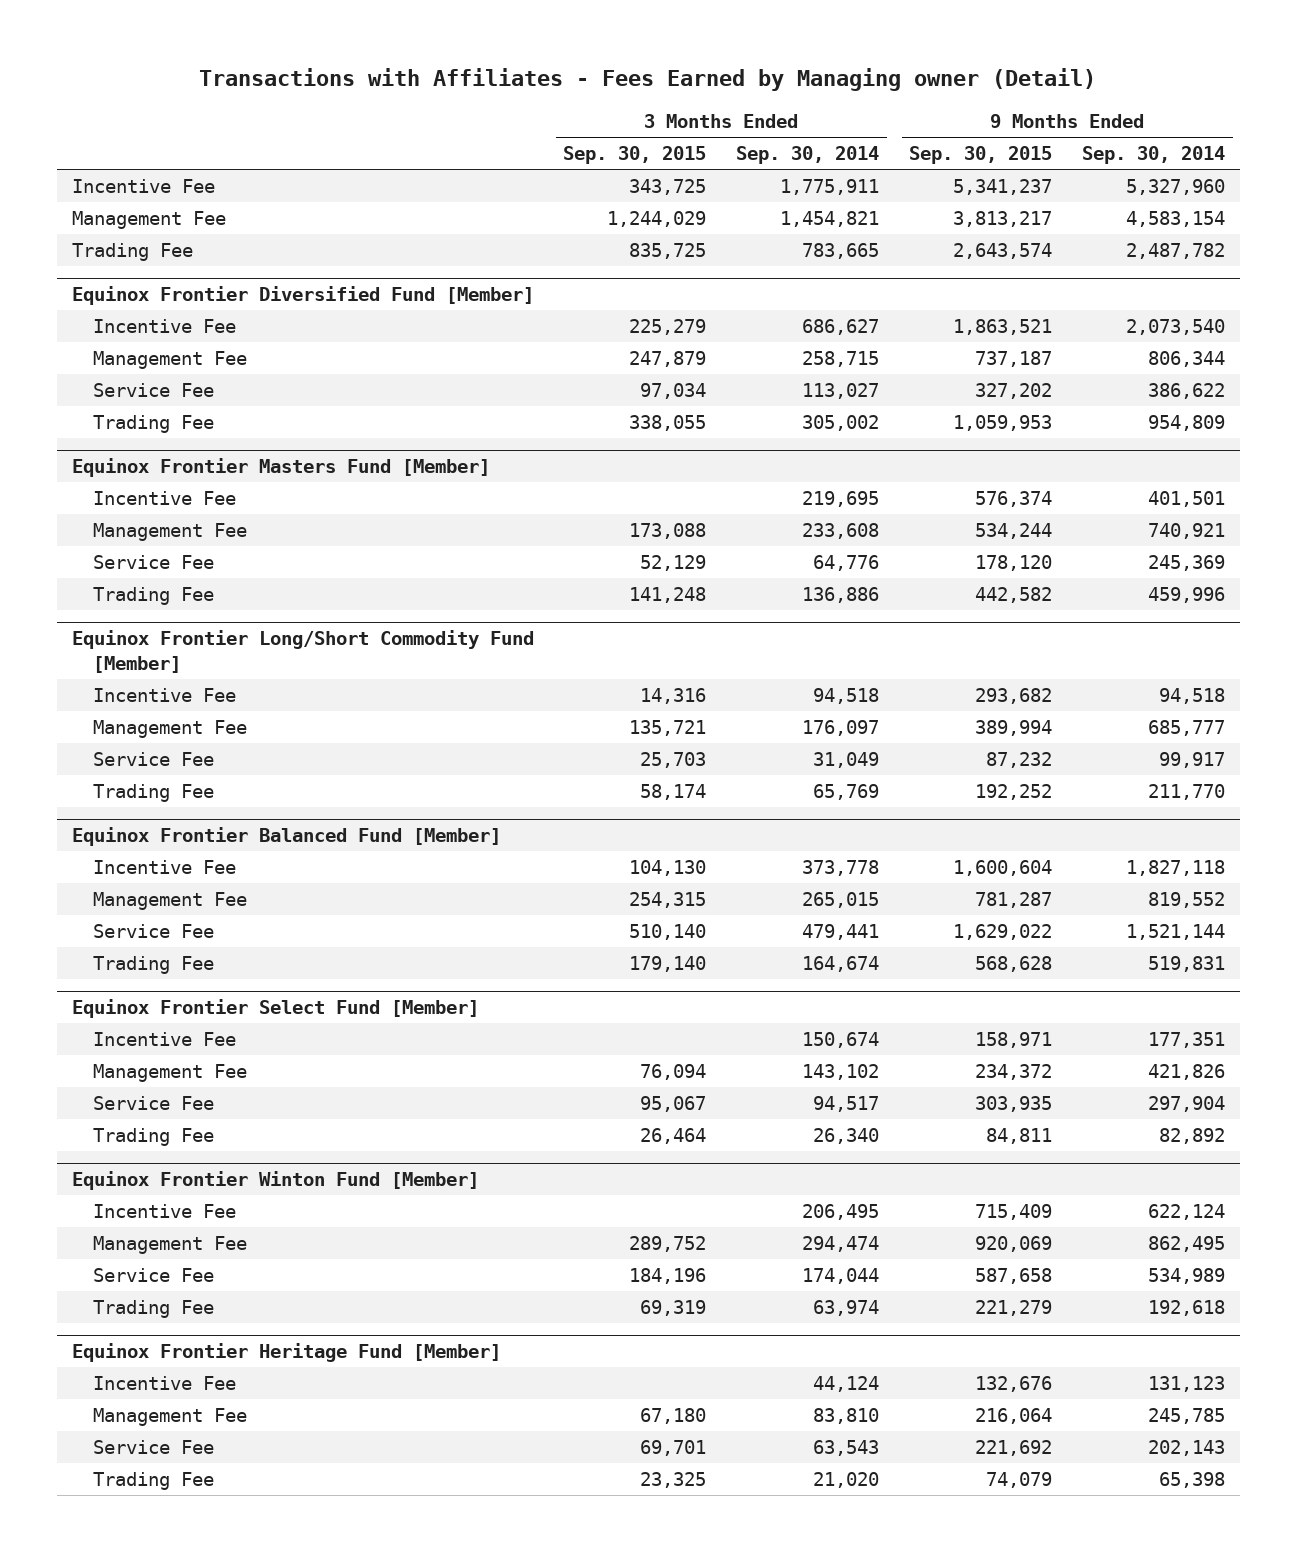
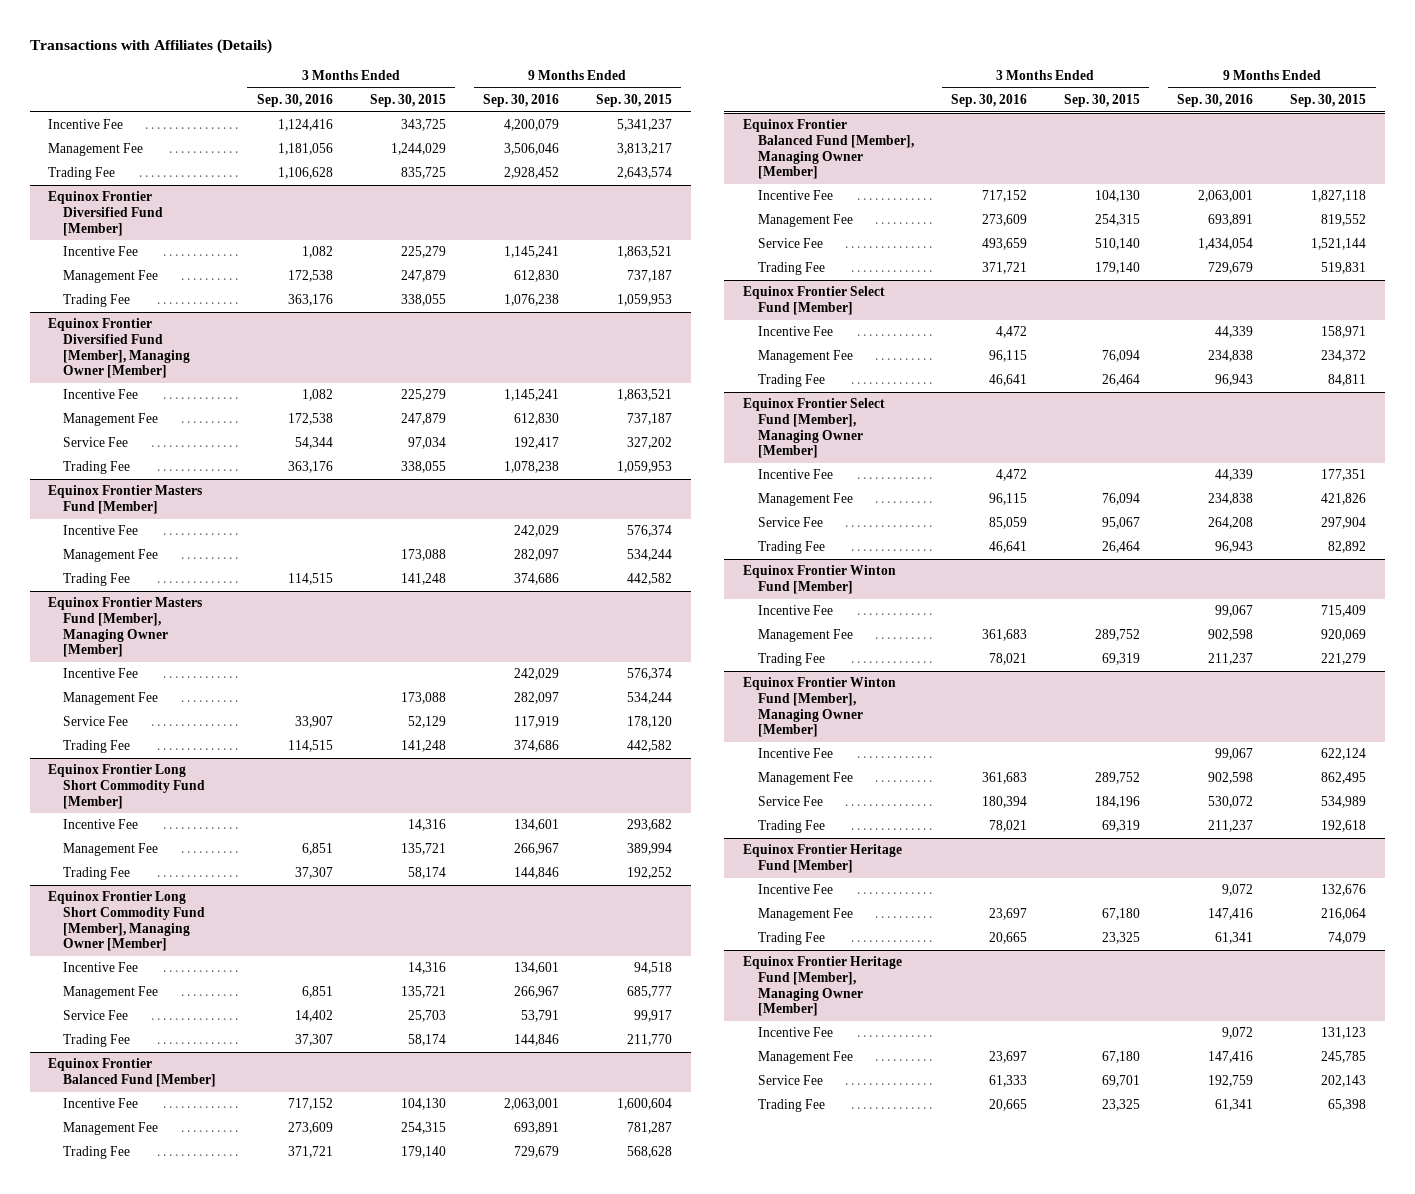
[199,68,1097,92] Transactions with Affiliates - Fees Earned by Managing owner (Detail) -> [29,39,272,55] Transactions with Affiliates (Details)
[736,146,880,165] Sep. 30, 2014 -> none
[1082,146,1226,165] Sep. 30, 2014 -> none
none -> [256,93,333,107] Sep. 30, 2016
none -> [482,93,559,107] Sep. 30, 2016
none -> [63,294,131,308] Trading Fee
none -> [48,318,191,379] Equinox Frontier Diversified Fund [Member], Managing Owner [Member]
none -> [63,389,139,400] Incentive Fee
none -> [63,413,159,427] Management Fee
none -> [63,573,131,587] Trading Fee
none -> [48,597,203,658] Equinox Frontier Masters Fund [Member], Managing Owner [Member]
none -> [63,668,139,679] Incentive Fee
none -> [63,692,159,706] Management Fee
[71,630,534,673] Equinox Frontier Long/Short Commodity Fund [Member] -> [48,764,206,809] Equinox Frontier Long Short Commodity Fund [Member]
[92,751,214,766] Service Fee -> none
none -> [48,891,206,952] Equinox Frontier Long Short Commodity Fund [Member], Managing Owner [Member]
none -> [63,962,139,973] Incentive Fee
none -> [63,986,159,1000] Management Fee
none -> [63,1010,129,1021] Service Fee
none -> [63,1034,131,1048] Trading Fee
[92,923,214,938] Service Fee -> none
none -> [742,119,914,180] Equinox Frontier Balanced Fund [Member], Managing Owner [Member]
none -> [757,190,833,201] Incentive Fee
none -> [757,214,853,228] Management Fee
none -> [757,238,823,249] Service Fee
none -> [757,262,825,276] Trading Fee
[92,1095,214,1110] Service Fee -> none
none -> [742,398,885,459] Equinox Frontier Select Fund [Member], Managing Owner [Member]
none -> [757,469,833,480] Incentive Fee
none -> [757,493,853,507] Management Fee
none -> [757,517,823,528] Service Fee
none -> [757,541,825,555] Trading Fee
[92,1267,214,1282] Service Fee -> none
none -> [742,677,896,738] Equinox Frontier Winton Fund [Member], Managing Owner [Member]
none -> [757,748,833,759] Incentive Fee
none -> [757,772,853,786] Management Fee
none -> [757,796,823,807] Service Fee
none -> [757,820,825,834] Trading Fee
[92,1439,214,1454] Service Fee -> none
none -> [742,956,902,1017] Equinox Frontier Heritage Fund [Member], Managing Owner [Member]
none -> [757,1027,833,1038] Incentive Fee
none -> [757,1051,853,1065] Management Fee
none -> [757,1075,823,1086] Service Fee
none -> [757,1099,825,1113] Trading Fee

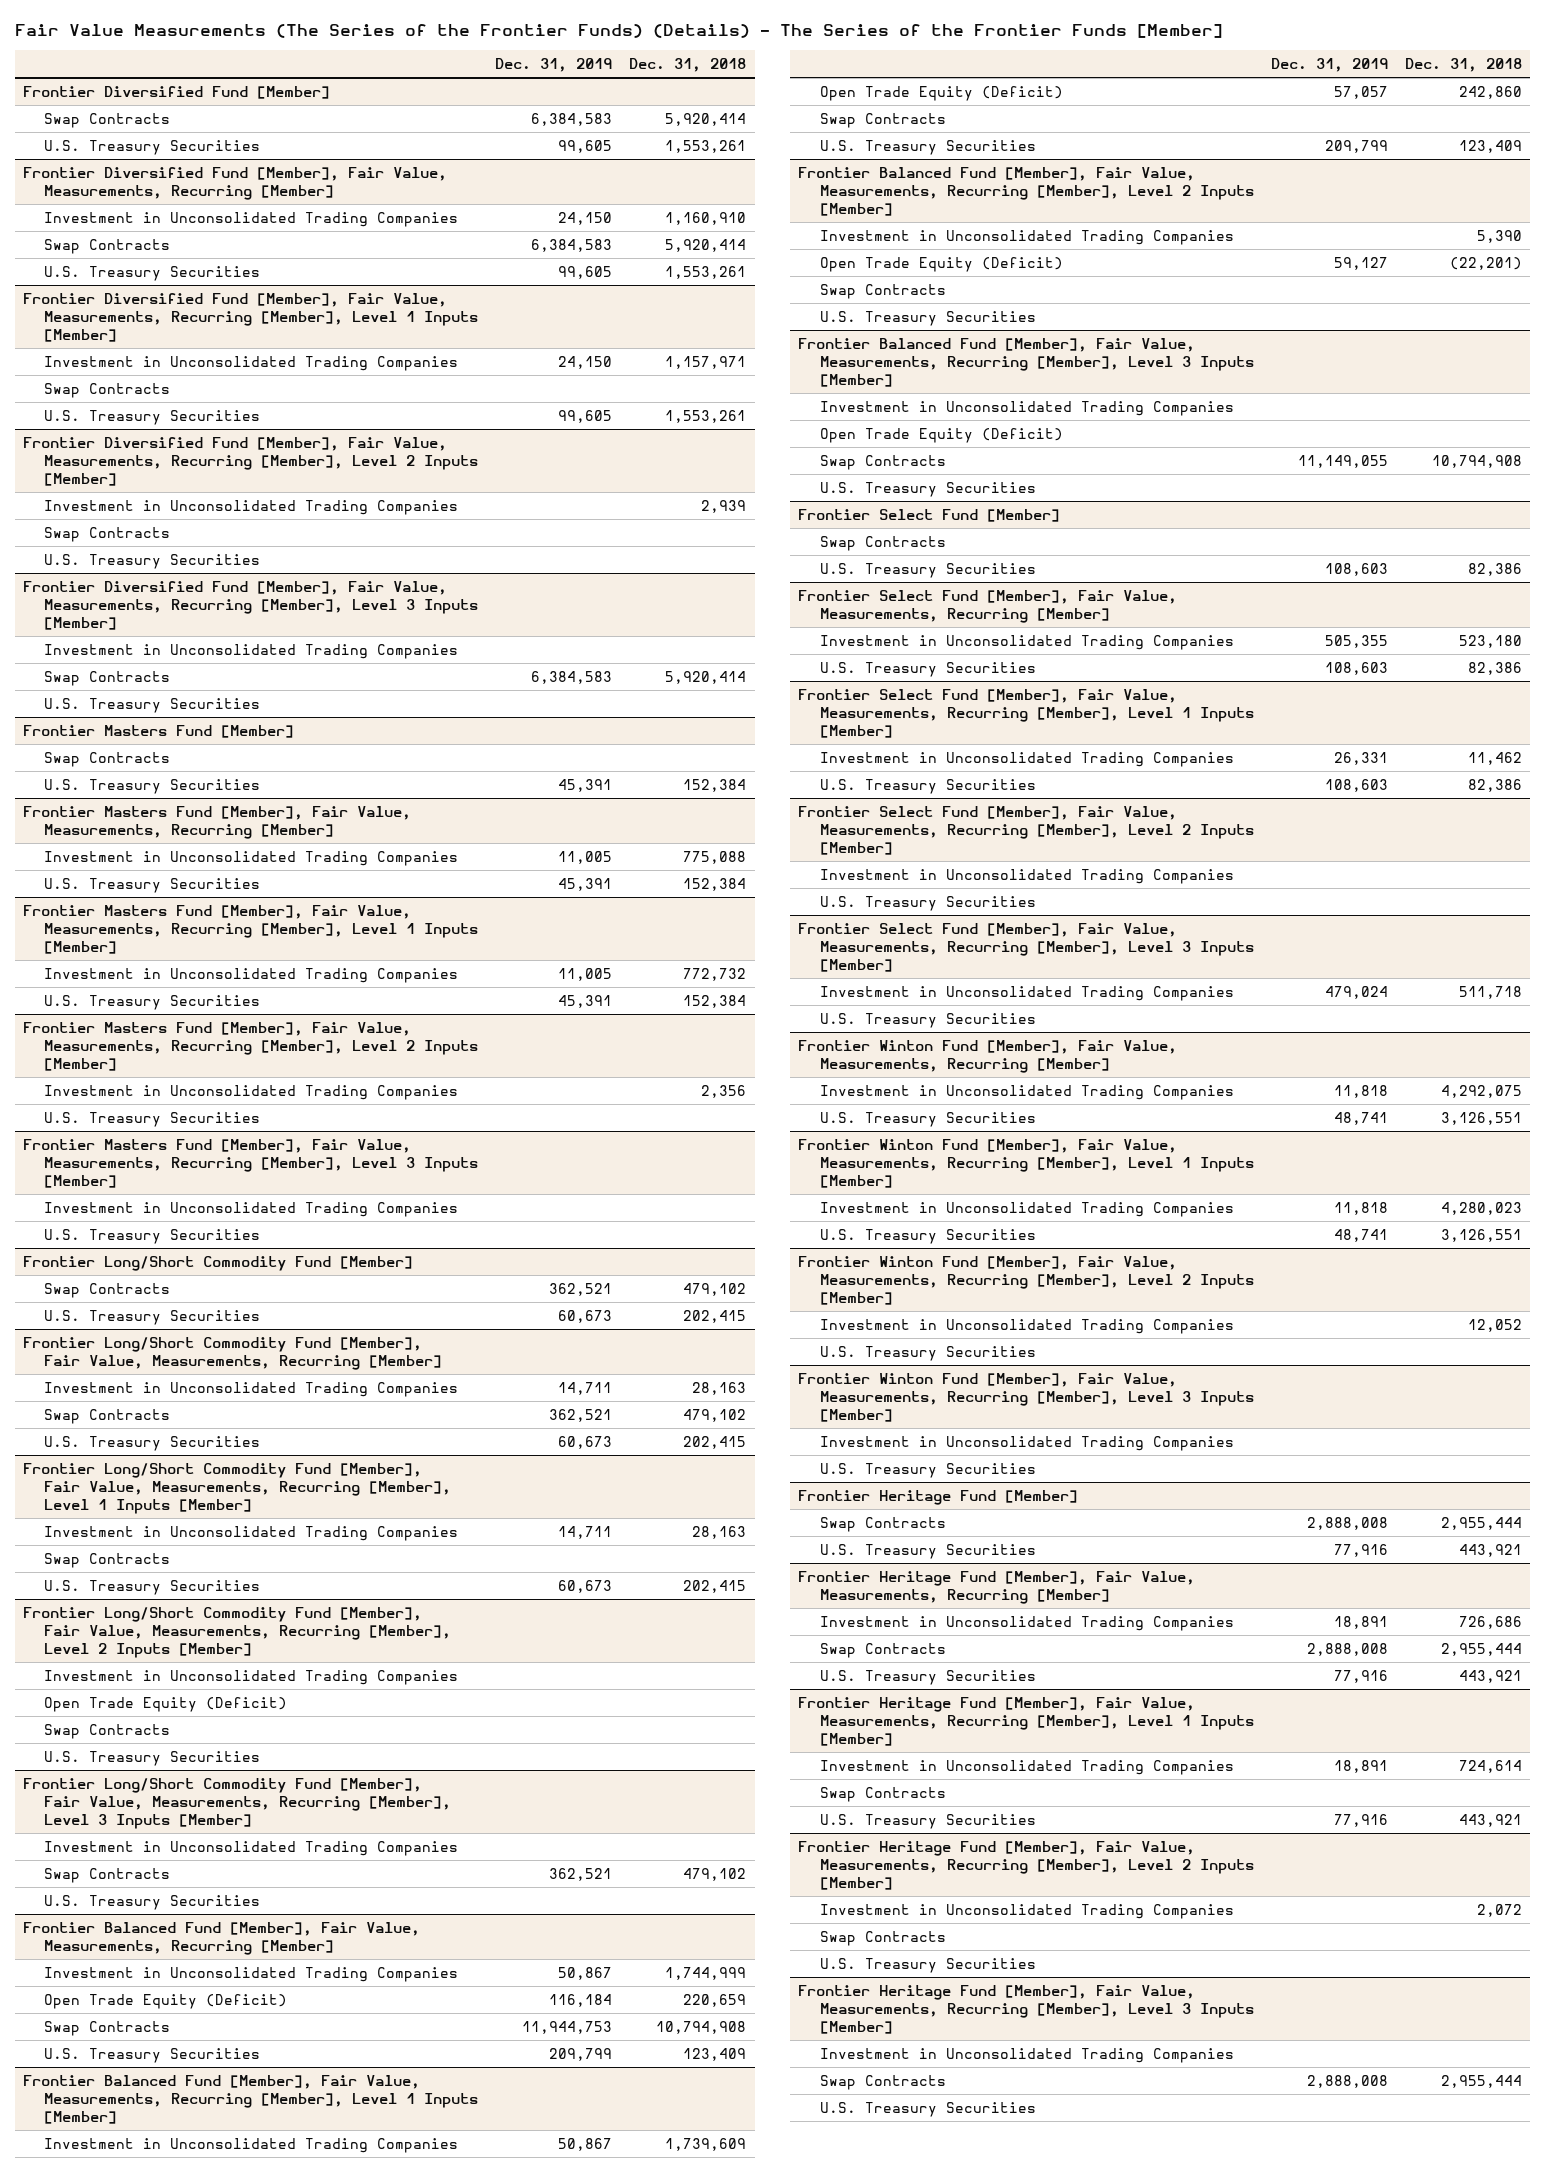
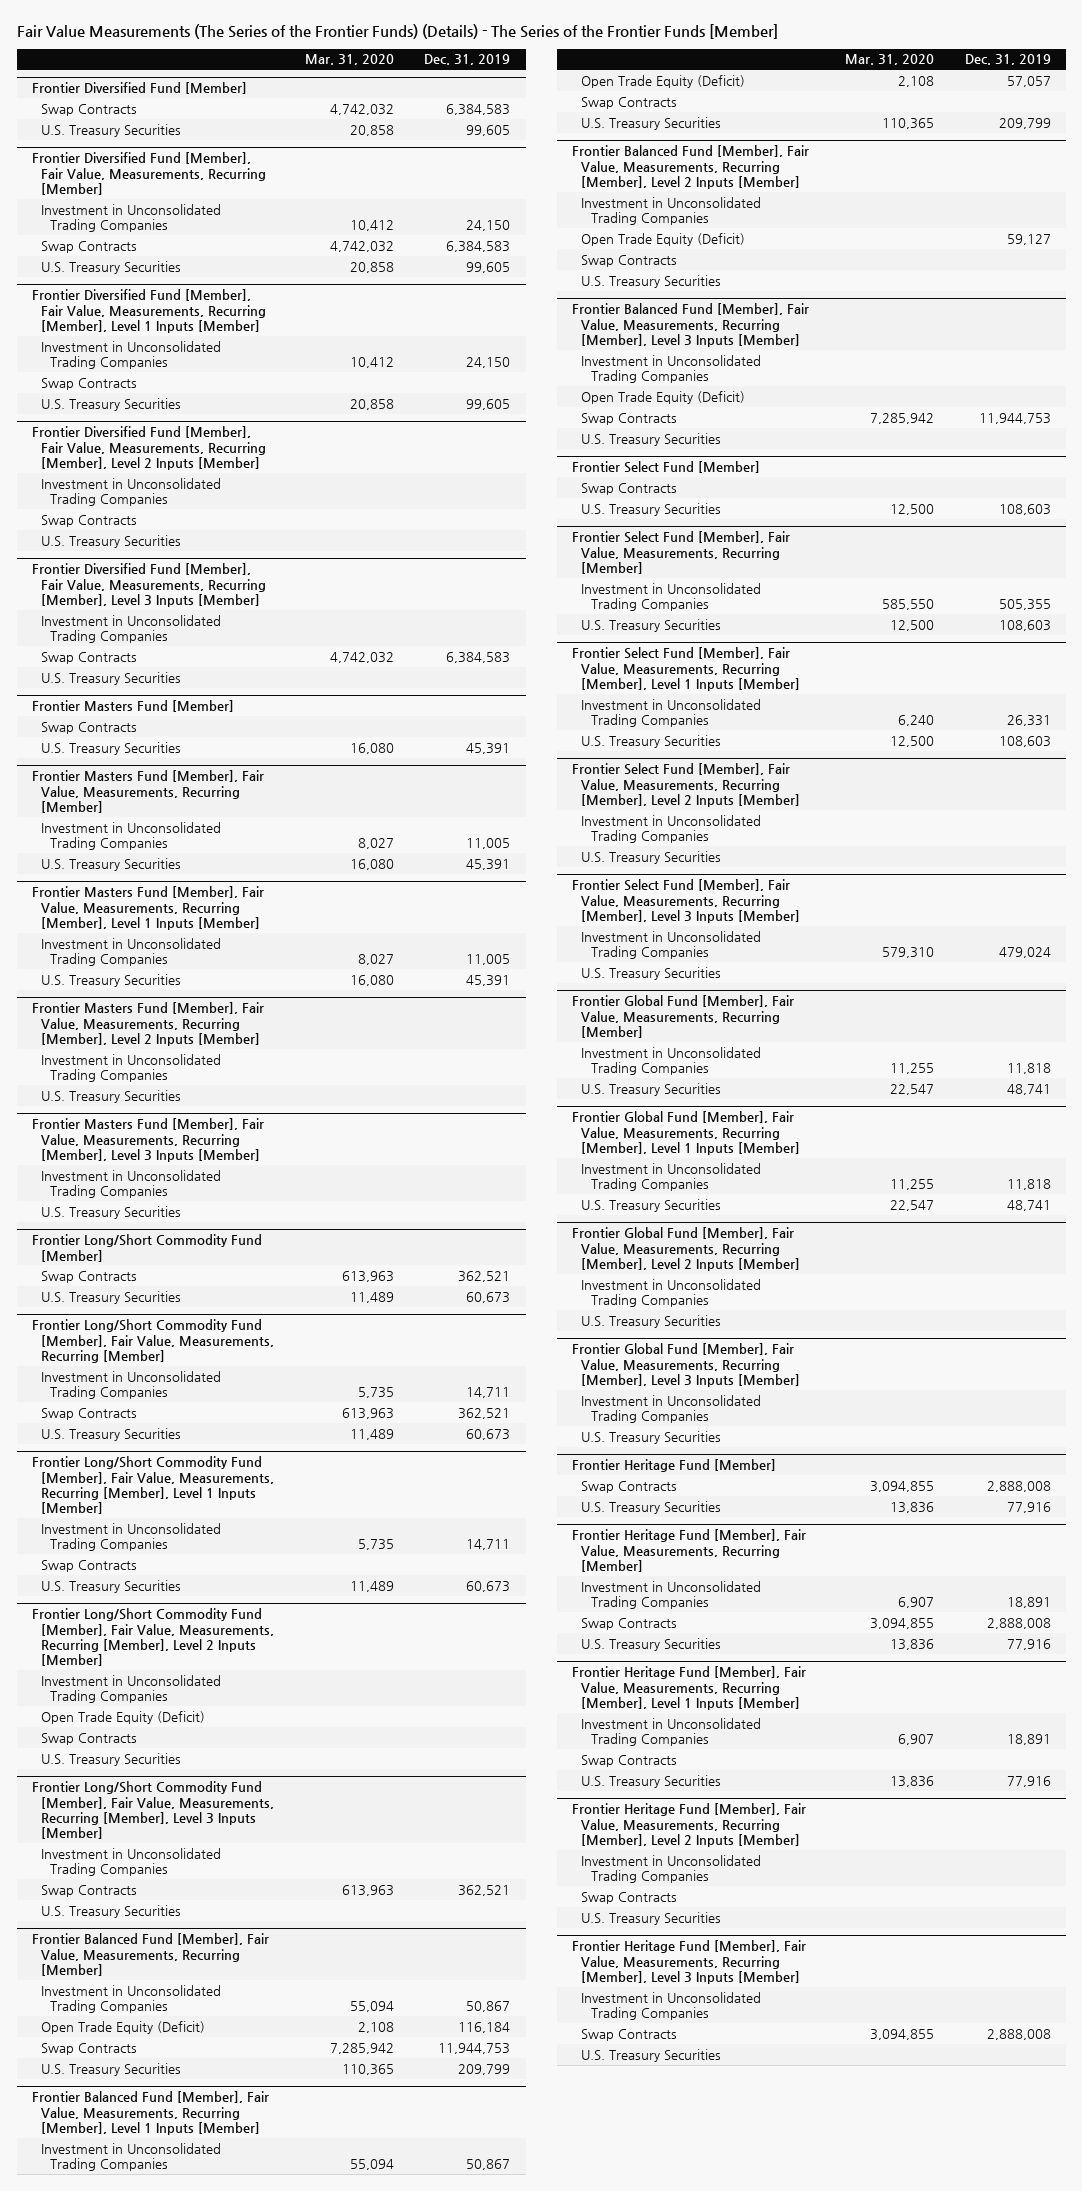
[629,57,747,72] Dec. 31, 2018 -> none
none -> [304,54,394,66] Mar. 31, 2020
[1297,454,1388,468] 11,149,055 -> [978,412,1051,424] 11,944,753
[798,1039,1178,1073] Frontier Winton Fund [Member], Fair Value, Measurements, Recurring [Member] -> [572,995,795,1038] Frontier Global Fund [Member], Fair Value, Measurements, Recurring [Member]
[798,1138,1254,1188] Frontier Winton Fund [Member], Fair Value, Measurements, Recurring [Member], Level 1 Inputs [Member] -> [572,1111,801,1155] Frontier Global Fund [Member], Fair Value, Measurements, Recurring [Member], Level 1 Inputs [Member]
[798,1255,1254,1305] Frontier Winton Fund [Member], Fair Value, Measurements, Recurring [Member], Level 2 Inputs [Member] -> [572,1227,801,1271] Frontier Global Fund [Member], Fair Value, Measurements, Recurring [Member], Level 2 Inputs [Member]
[798,1372,1254,1422] Frontier Winton Fund [Member], Fair Value, Measurements, Recurring [Member], Level 3 Inputs [Member] -> [572,1343,801,1387] Frontier Global Fund [Member], Fair Value, Measurements, Recurring [Member], Level 3 Inputs [Member]

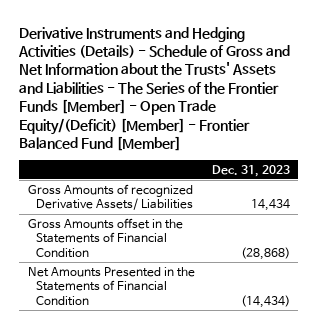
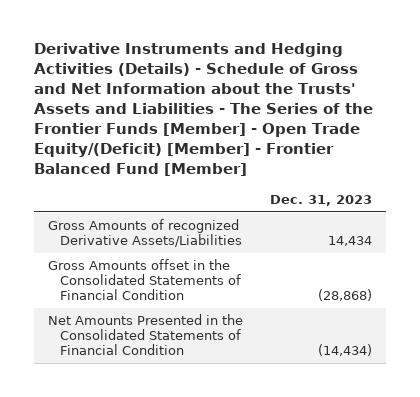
[27,183,194,211] Gross Amounts of recognized Derivative Assets/ Liabilities -> [47,218,243,248] Gross Amounts of recognized Derivative Assets/Liabilities
[27,217,183,259] Gross Amounts offset in the Statements of Financial Condition -> [47,258,242,301] Gross Amounts offset in the Consolidated Statements of Financial Condition
[27,266,195,307] Net Amounts Presented in the Statements of Financial Condition -> [47,313,243,356] Net Amounts Presented in the Consolidated Statements of Financial Condition

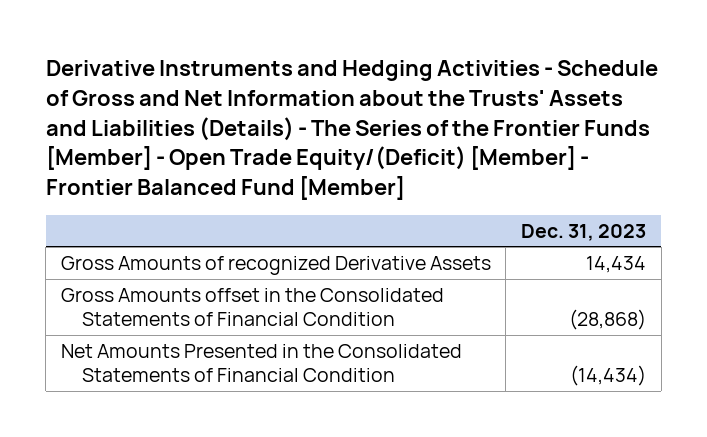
[34,43,374,177] Derivative Instruments and Hedging Activities (Details) - Schedule of Gross and Net Information about the Trusts' Assets and Liabilities - The Series of the Frontier Funds [Member] - Open Trade Equity/(Deficit) [Member] - Frontier Balanced Fund [Member] -> [45,59,658,201] Derivative Instruments and Hedging Activities - Schedule of Gross and Net Information about the Trusts' Assets and Liabilities (Details) - The Series of the Frontier Funds [Member] - Open Trade Equity/(Deficit) [Member] - Frontier Balanced Fund [Member]
[47,218,243,248] Gross Amounts of recognized Derivative Assets/Liabilities -> [60,255,491,275] Gross Amounts of recognized Derivative Assets

